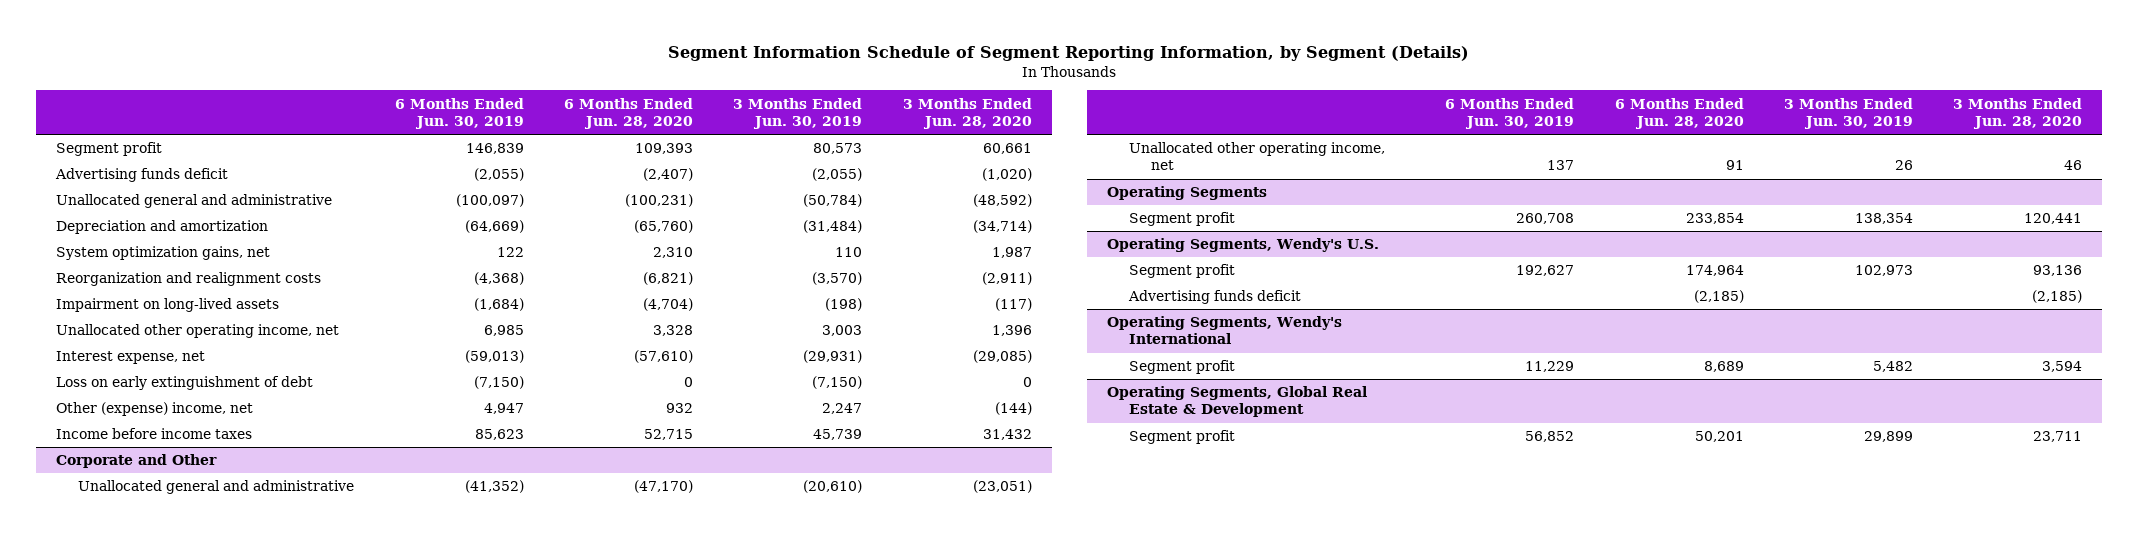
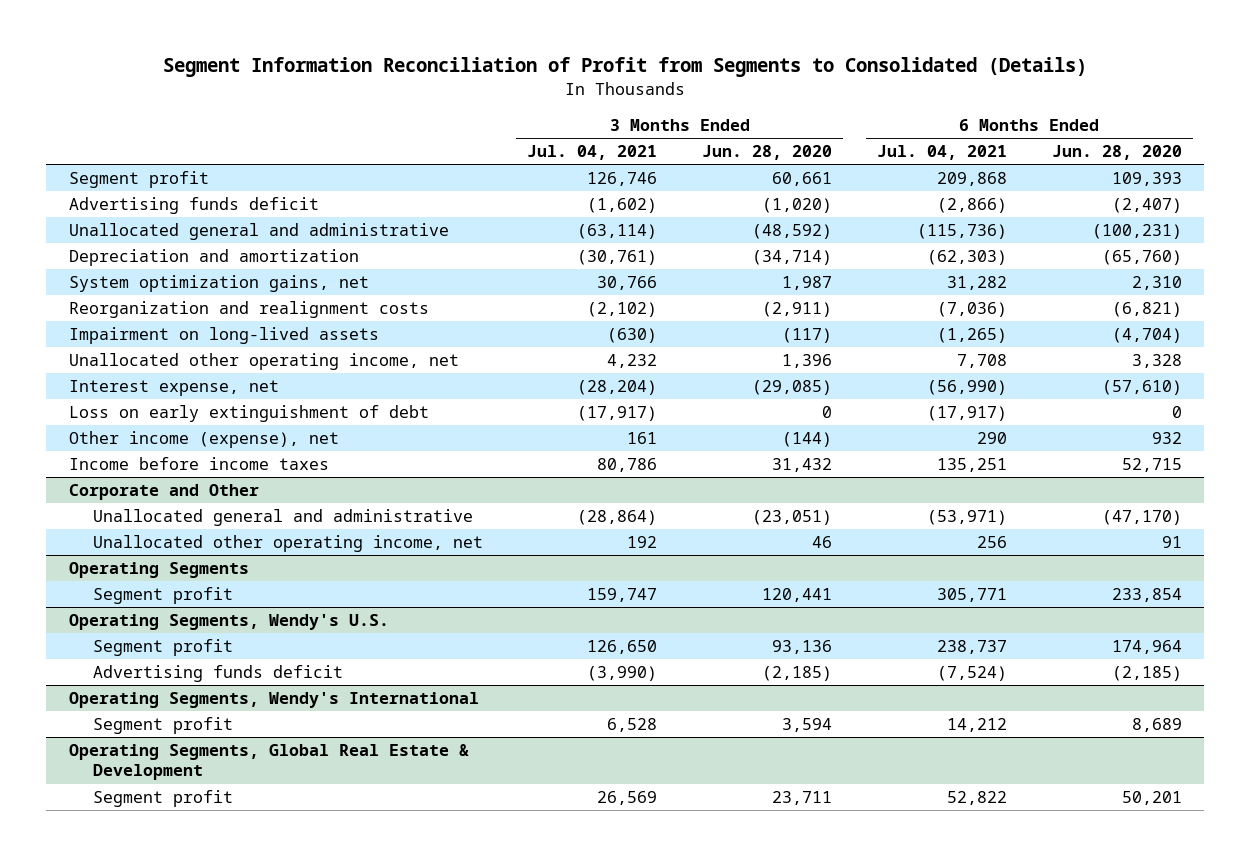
[668,45,1470,61] Segment Information Schedule of Segment Reporting Information, by Segment (Details) -> [163,57,1088,78] Segment Information Reconciliation of Profit from Segments to Consolidated (Details)
[394,97,524,129] 6 Months Ended Jun. 30, 2019 -> none
[733,97,863,129] 3 Months Ended Jun. 30, 2019 -> none
none -> [527,145,658,161] Jul. 04, 2021
none -> [876,145,1007,161] Jul. 04, 2021
[56,402,254,417] Other (expense) income, net -> [68,431,339,449] Other income (expense), net

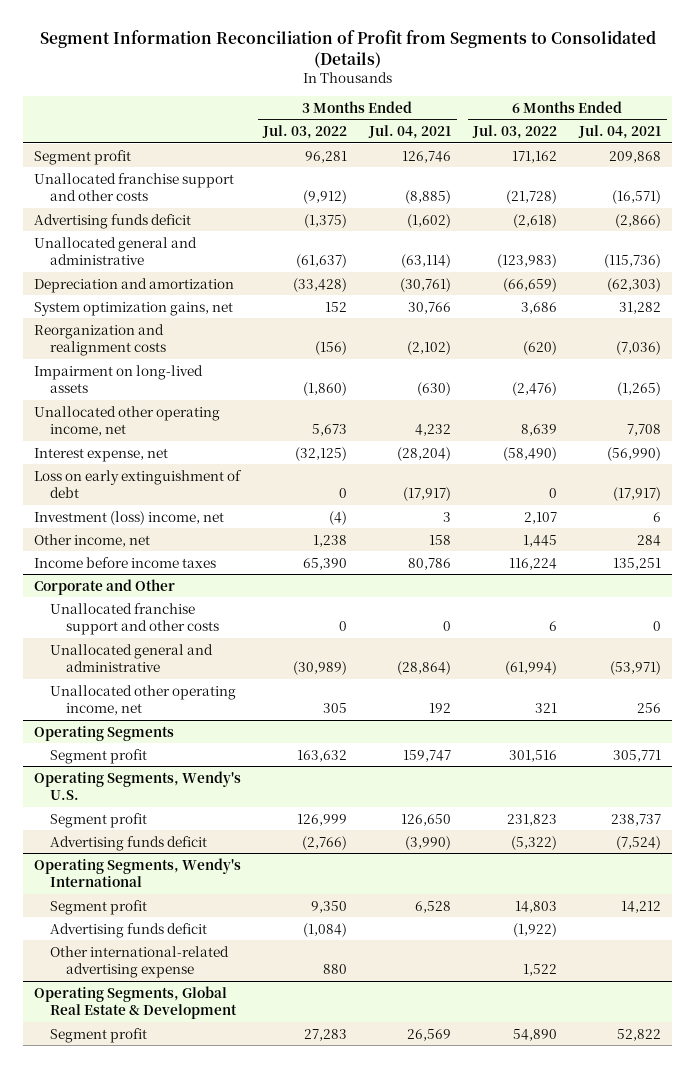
[702,145,833,161] Jun. 28, 2020 -> none
[1051,145,1182,161] Jun. 28, 2020 -> none
none -> [262,125,348,140] Jul. 03, 2022
none -> [472,125,558,140] Jul. 03, 2022
none -> [33,172,234,201] Unallocated franchise support and other costs
none -> [33,510,224,525] Investment (loss) income, net
[68,431,339,449] Other income (expense), net -> [33,533,150,547] Other income, net
[627,432,658,445] 161 -> [429,534,452,545] 158
[976,432,1007,445] 290 -> [637,534,662,546] 284
none -> [49,602,219,635] Unallocated franchise support and other costs
none -> [49,922,207,938] Advertising funds deficit
none -> [49,945,229,978] Other international-related advertising expense

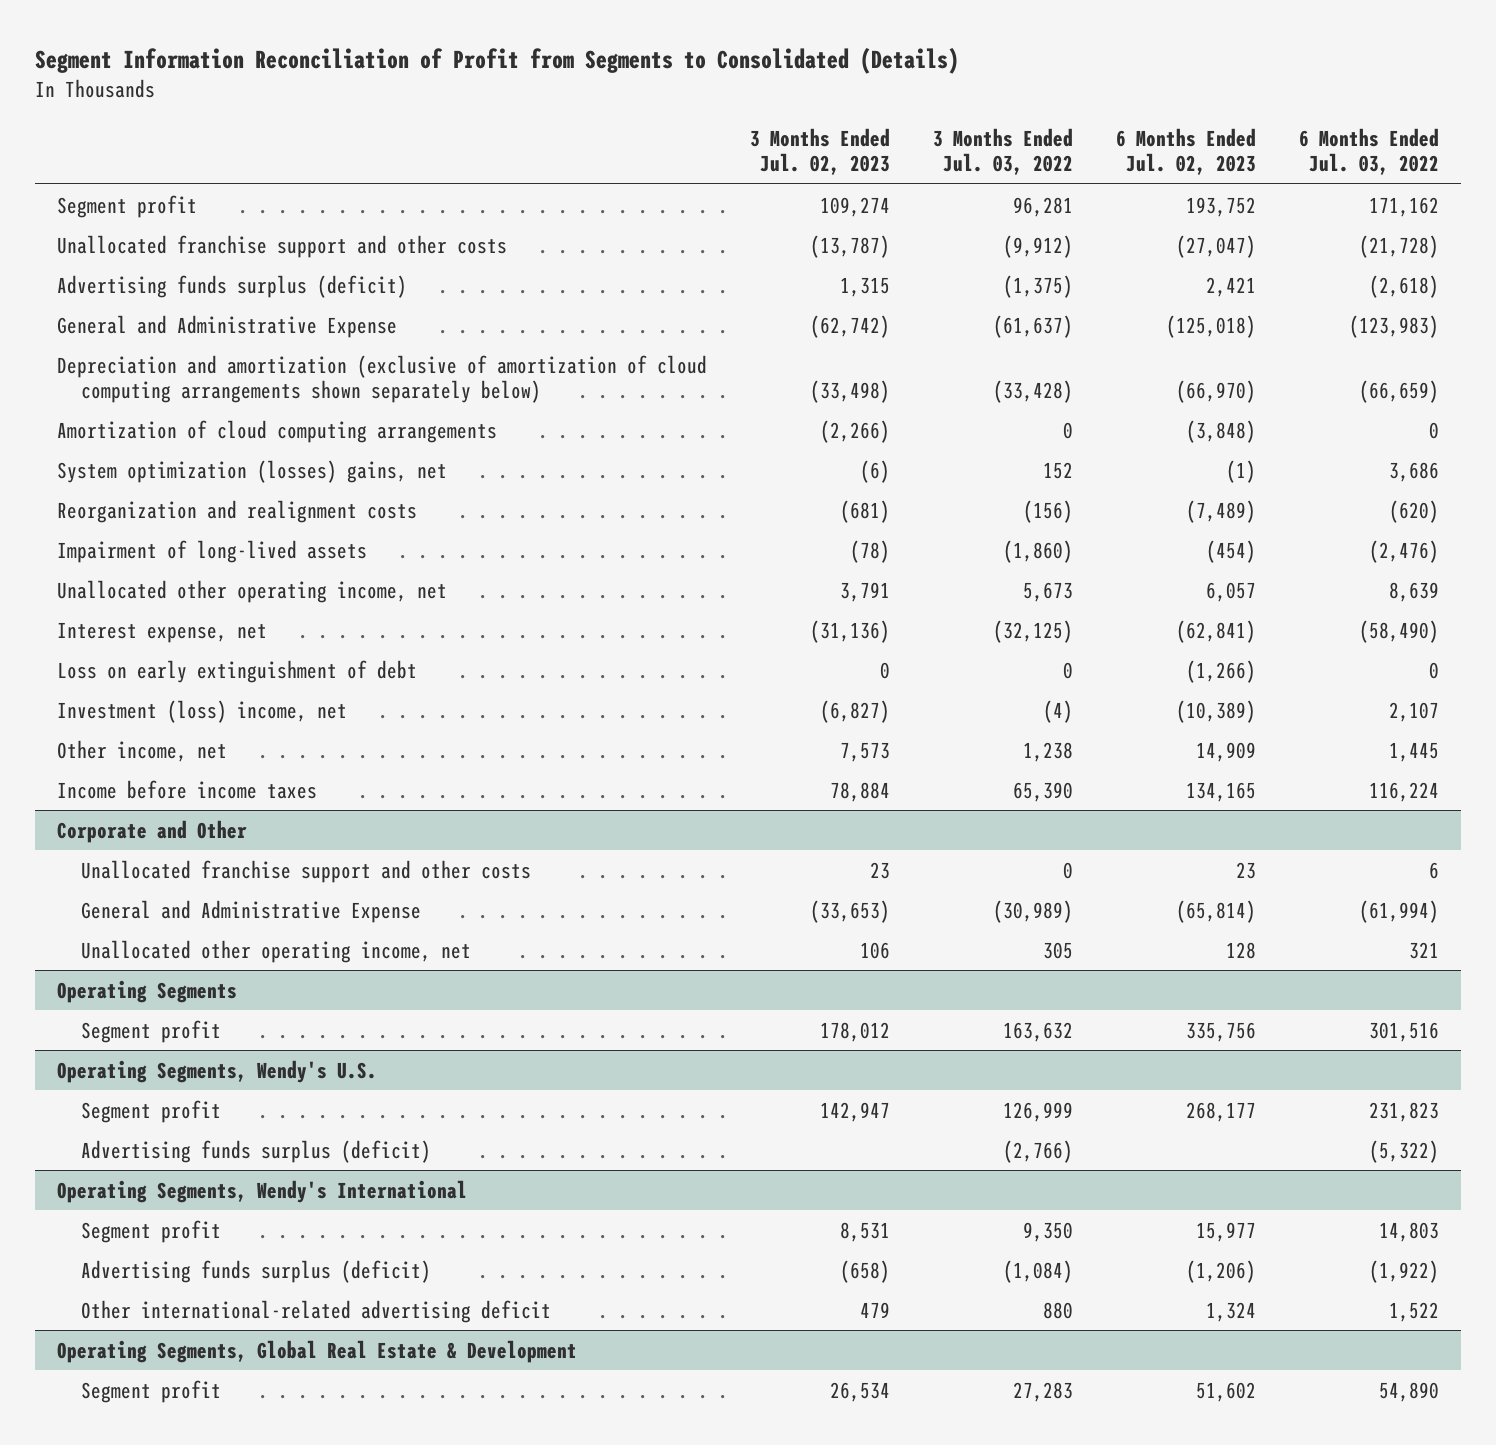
[368,125,452,140] Jul. 04, 2021 -> none
[578,125,662,140] Jul. 04, 2021 -> none
none -> [749,127,890,176] 3 Months Ended Jul. 02, 2023
none -> [1116,127,1257,176] 6 Months Ended Jul. 02, 2023
[33,213,191,229] Advertising funds deficit -> [56,274,407,298] Advertising funds surplus (deficit)
[33,236,197,265] Unallocated general and administrative -> [56,314,397,338] General and Administrative Expense
[33,277,234,293] Depreciation and amortization -> [56,354,707,403] Depreciation and amortization (exclusive of amortization of cloud computing arrangements shown separately below)
none -> [56,419,497,443] Amortization of cloud computing arrangements
[33,301,233,316] System optimization gains, net -> [56,459,447,483] System optimization (losses) gains, net
[33,364,203,393] Impairment on long-lived assets -> [56,539,367,563] Impairment of long-lived assets
[49,643,213,672] Unallocated general and administrative -> [81,899,422,923] General and Administrative Expense
[49,835,207,851] Advertising funds deficit -> [81,1139,432,1163] Advertising funds surplus (deficit)
[49,922,207,938] Advertising funds deficit -> [81,1259,432,1283] Advertising funds surplus (deficit)
[49,945,229,978] Other international-related advertising expense -> [81,1299,552,1323] Other international-related advertising deficit

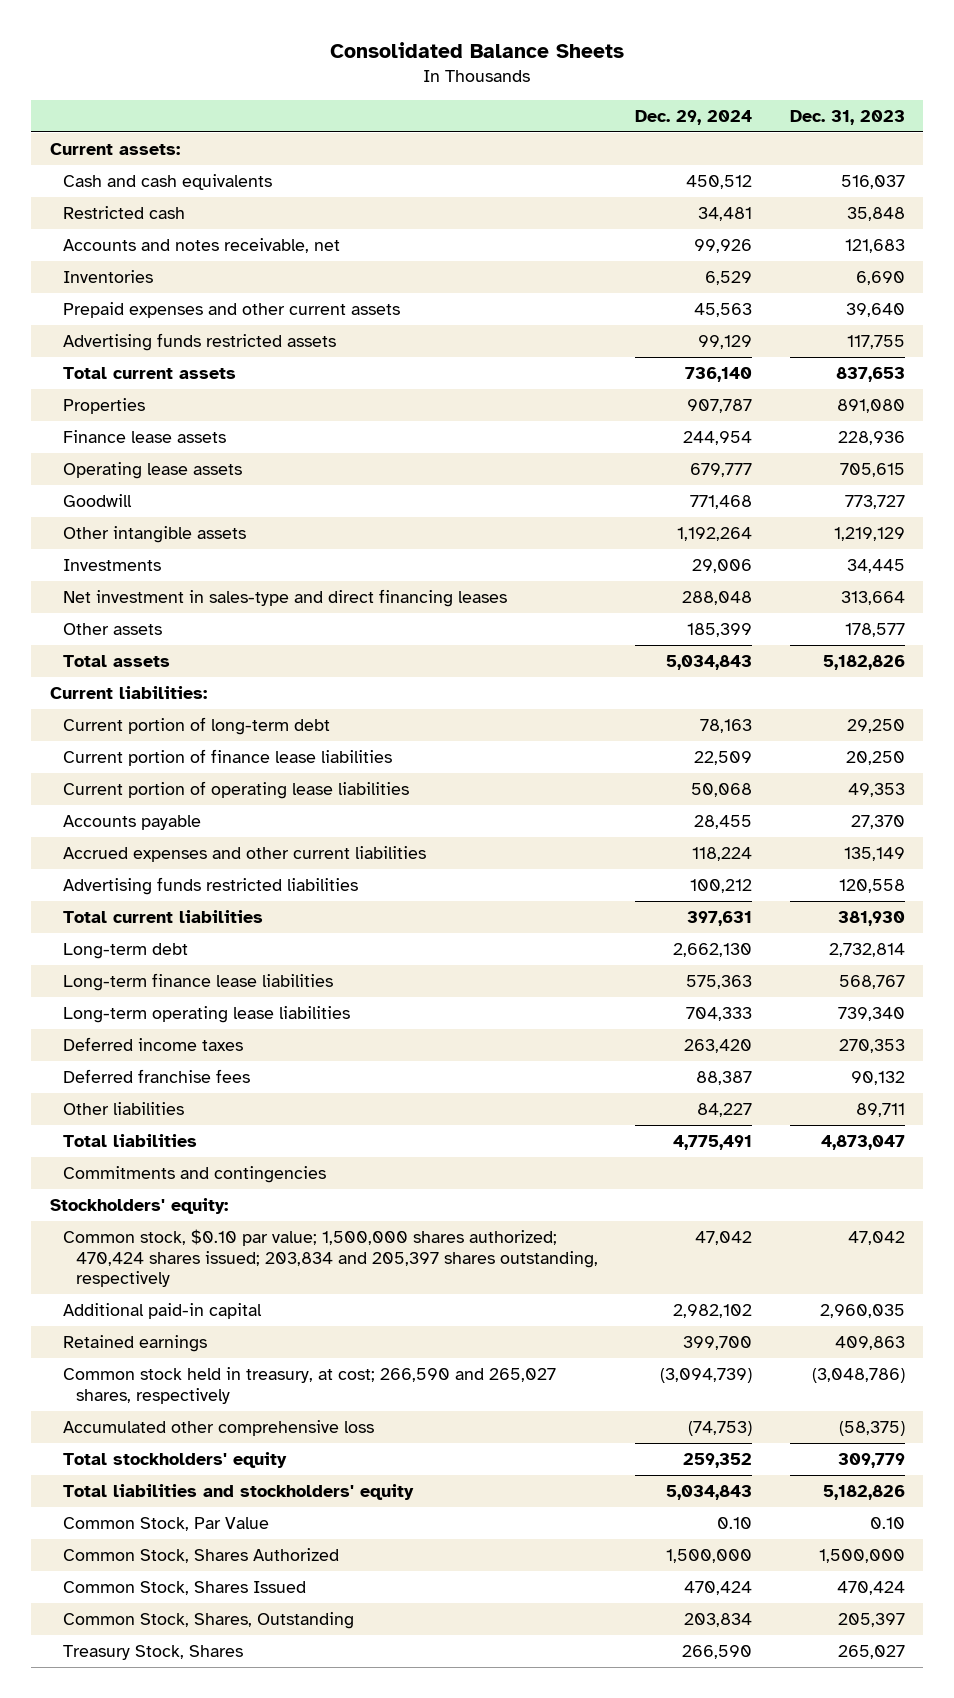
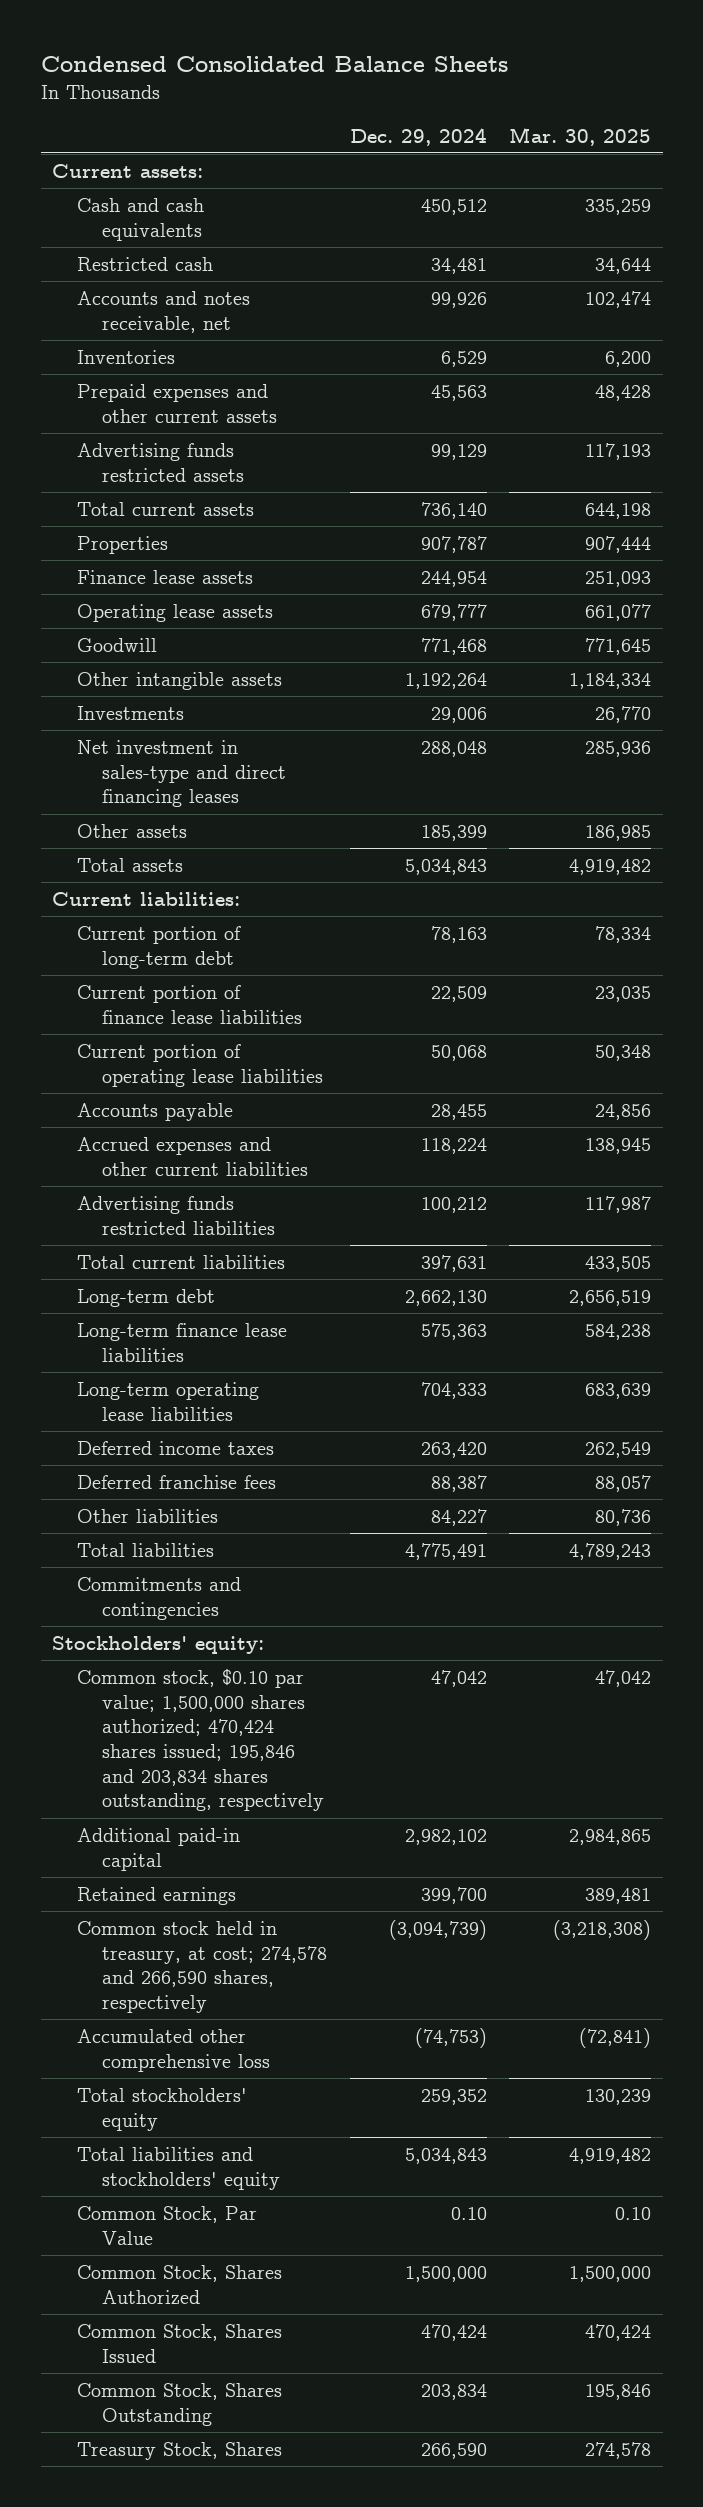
[330,42,625,59] Consolidated Balance Sheets -> [40,55,508,72] Condensed Consolidated Balance Sheets
[789,109,905,125] Dec. 31, 2023 -> none
none -> [509,126,652,146] Mar. 30, 2025
[62,1228,598,1288] Common stock, $0.10 par value; 1,500,000 shares authorized; 470,424 shares issued; 203,834 and 205,397 shares outstanding, respectively -> [76,1668,324,1812] Common stock, $0.10 par value; 1,500,000 shares authorized; 470,424 shares issued; 195,846 and 203,834 shares outstanding, respectively
[62,1366,556,1404] Common stock held in treasury, at cost; 266,590 and 265,027 shares, respectively -> [76,1920,327,2014] Common stock held in treasury, at cost; 274,578 and 266,590 shares, respectively
[62,1611,354,1629] Common Stock, Shares, Outstanding -> [76,2382,282,2426] Common Stock, Shares Outstanding

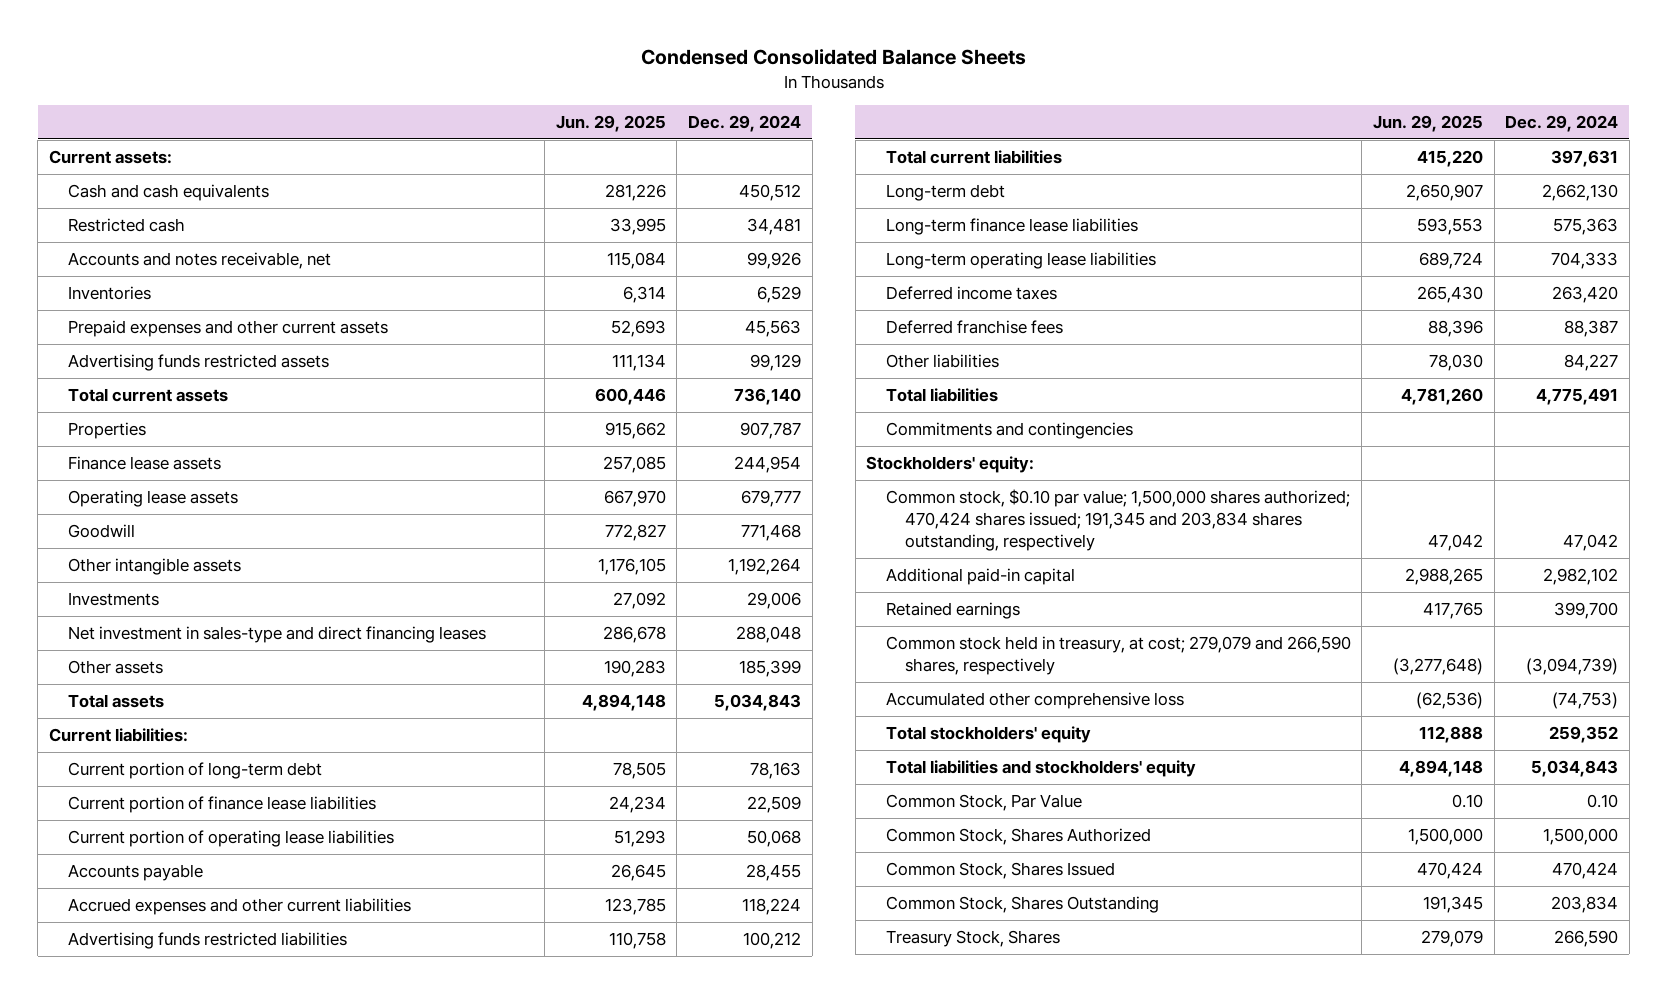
[509,126,652,146] Mar. 30, 2025 -> none
none -> [555,114,666,132] Jun. 29, 2025
[76,1668,324,1812] Common stock, $0.10 par value; 1,500,000 shares authorized; 470,424 shares issued; 195,846 and 203,834 shares outstanding, respectively -> [885,489,1350,551] Common stock, $0.10 par value; 1,500,000 shares authorized; 470,424 shares issued; 191,345 and 203,834 shares outstanding, respectively
[76,1920,327,2014] Common stock held in treasury, at cost; 274,578 and 266,590 shares, respectively -> [885,636,1351,676] Common stock held in treasury, at cost; 279,079 and 266,590 shares, respectively

